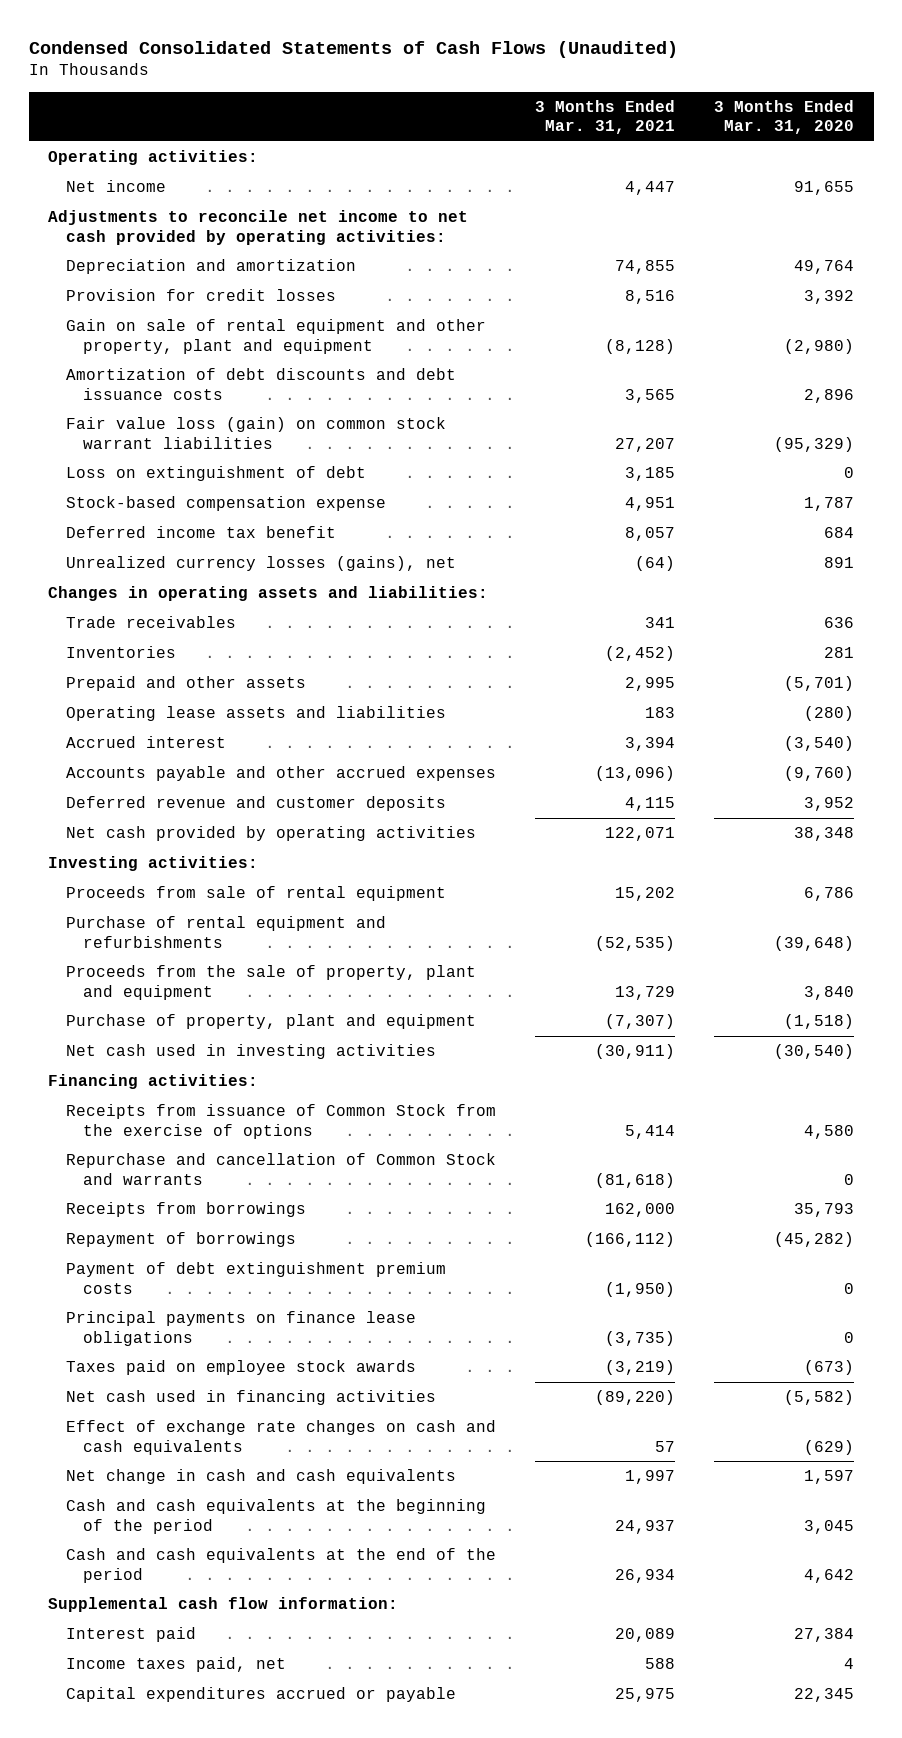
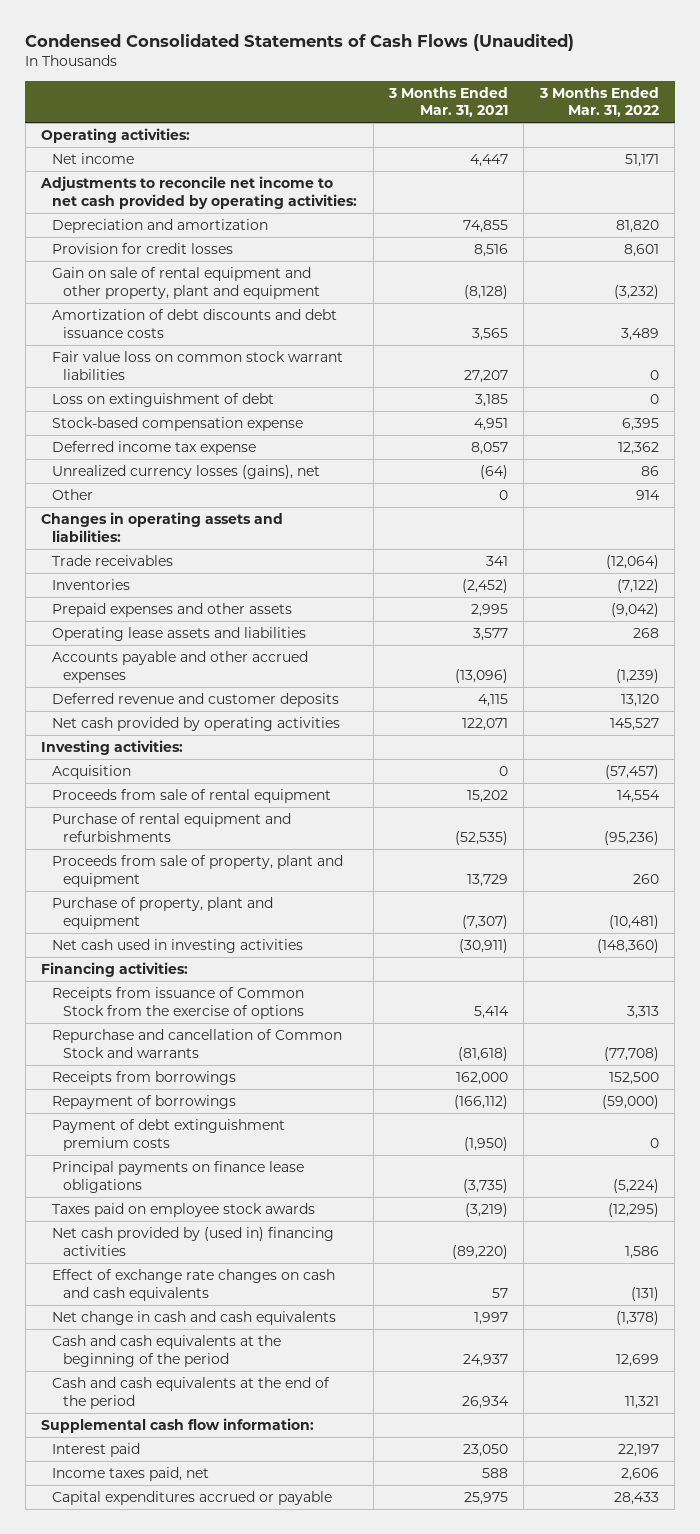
[714,99,855,135] 3 Months Ended Mar. 31, 2020 -> none
none -> [538,86,659,118] 3 Months Ended Mar. 31, 2022
[65,417,446,449] Fair value loss (gain) on common stock warrant liabilities -> [52,351,344,380] Fair value loss on common stock warrant liabilities
[65,526,336,539] Deferred income tax benefit -> [52,441,257,456] Deferred income tax expense
none -> [52,489,94,501] Other
[65,736,226,749] Accrued interest -> none
[65,676,306,692] Prepaid and other assets -> [52,603,293,618] Prepaid expenses and other assets
[644,707,675,719] 183 -> [473,628,509,642] 3,577
none -> [52,765,132,780] Acquisition
[65,965,476,1000] Proceeds from the sale of property, plant and equipment -> [52,855,344,887] Proceeds from sale of property, plant and equipment
[65,1390,436,1406] Net cash used in financing activities -> [52,1227,335,1256] Net cash provided by (used in) financing activities
[614,1628,675,1643] 20,089 -> [463,1444,509,1458] 23,050

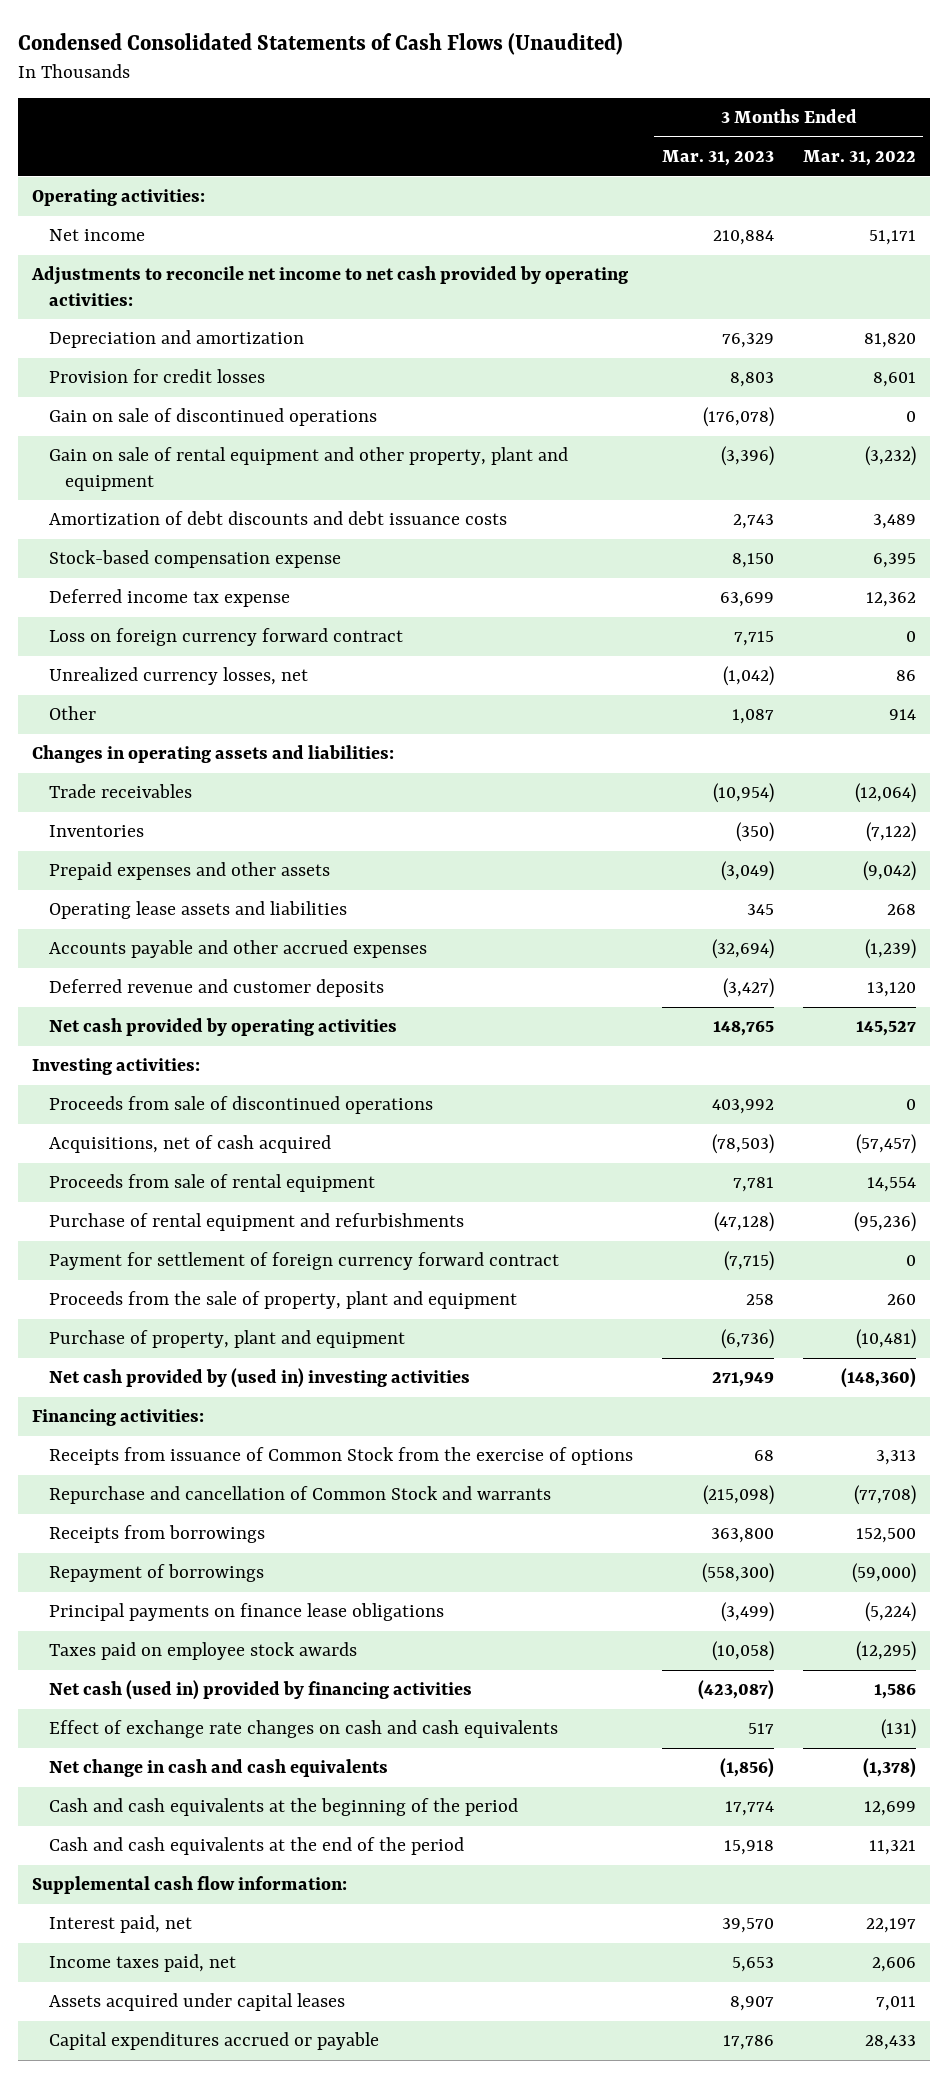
[388,86,509,118] 3 Months Ended Mar. 31, 2021 -> none
none -> [661,150,774,167] Mar. 31, 2023
none -> [48,408,377,427] Gain on sale of discontinued operations
[52,351,344,380] Fair value loss on common stock warrant liabilities -> none
[52,393,275,408] Loss on extinguishment of debt -> none
none -> [48,628,403,647] Loss on foreign currency forward contract
[52,465,321,480] Unrealized currency losses (gains), net -> [48,667,308,686] Unrealized currency losses, net
none -> [48,1096,433,1115] Proceeds from sale of discontinued operations
[52,765,132,780] Acquisition -> [48,1135,331,1154] Acquisitions, net of cash acquired
none -> [48,1252,559,1271] Payment for settlement of foreign currency forward contract
[52,855,344,887] Proceeds from sale of property, plant and equipment -> [48,1291,517,1310] Proceeds from the sale of property, plant and equipment
[52,939,304,954] Net cash used in investing activities -> [48,1368,470,1389] Net cash provided by (used in) investing activities
[52,1119,286,1151] Payment of debt extinguishment premium costs -> none
[52,1227,335,1256] Net cash provided by (used in) financing activities -> [48,1680,472,1701] Net cash (used in) provided by financing activities
[52,1443,141,1458] Interest paid -> [48,1915,192,1934] Interest paid, net
none -> [48,1993,345,2012] Assets acquired under capital leases

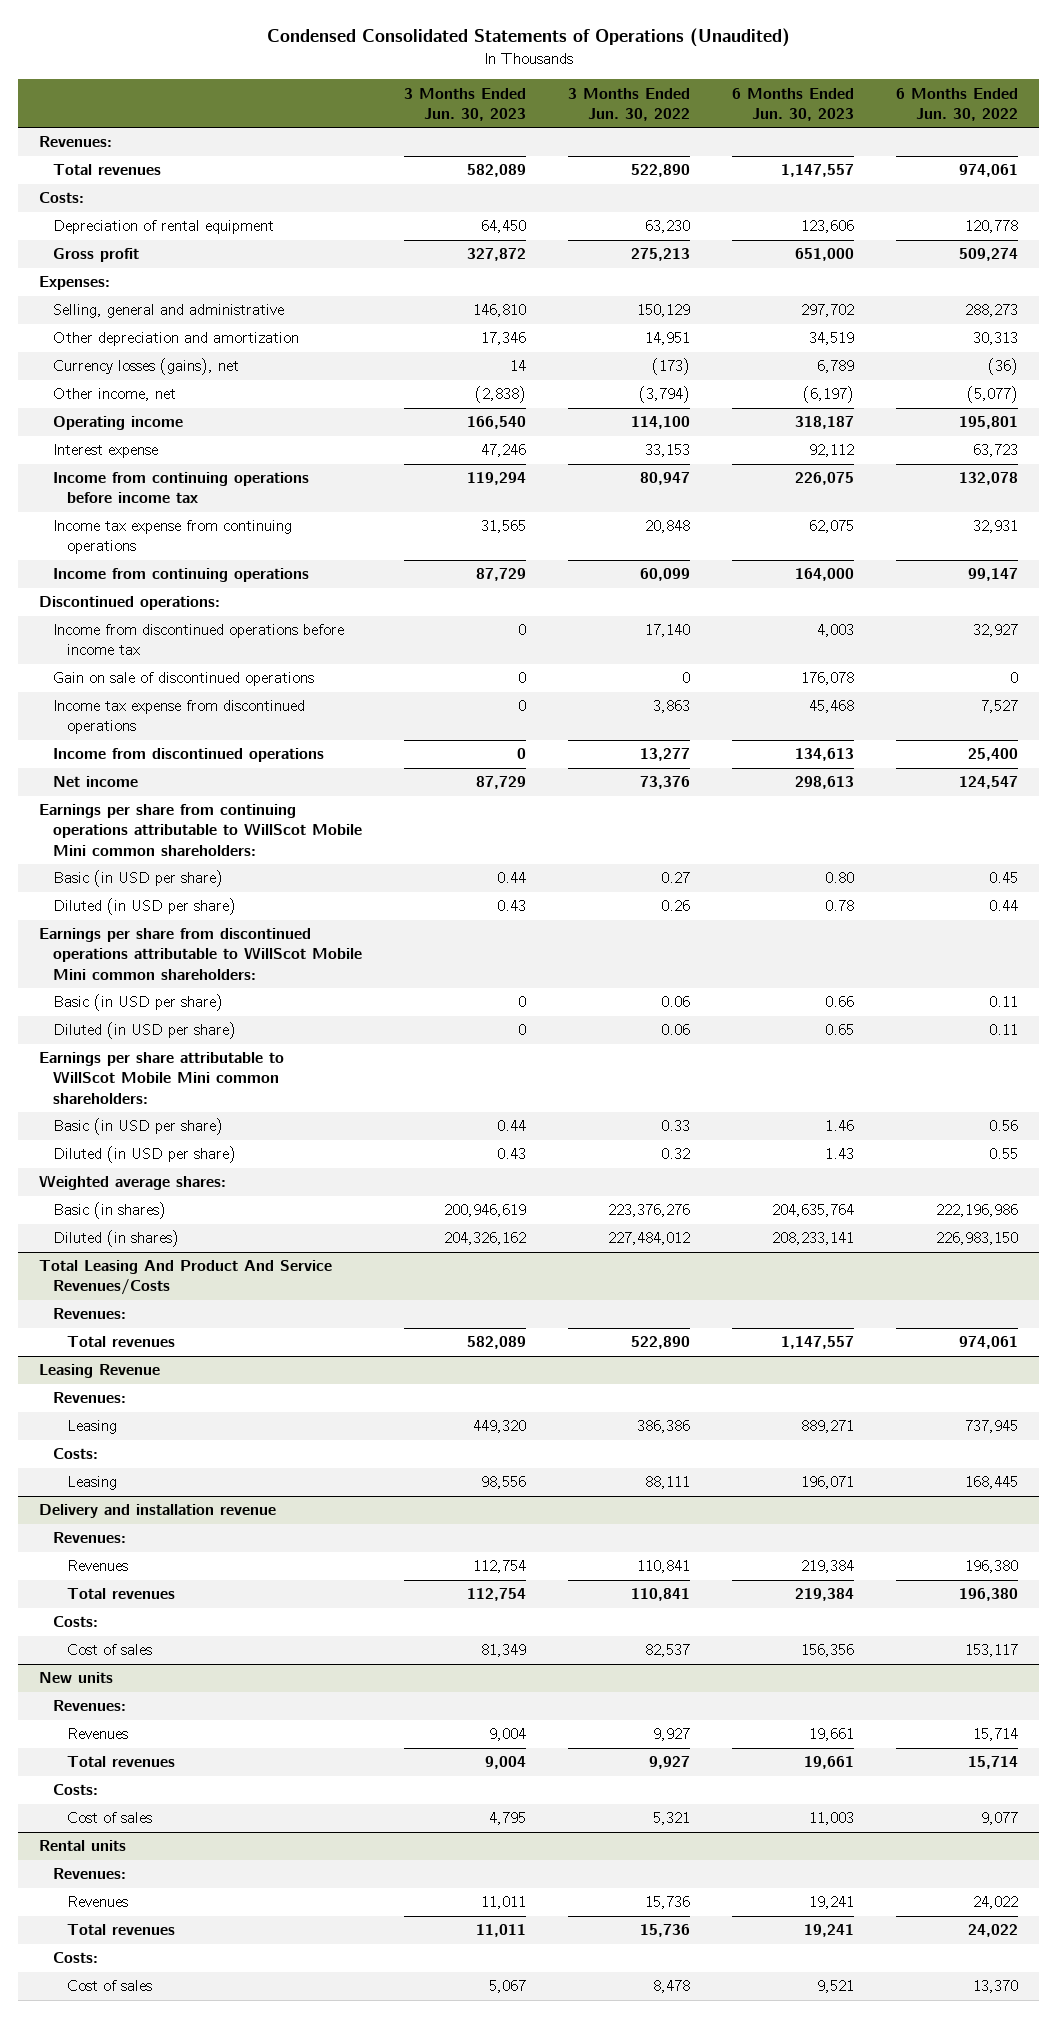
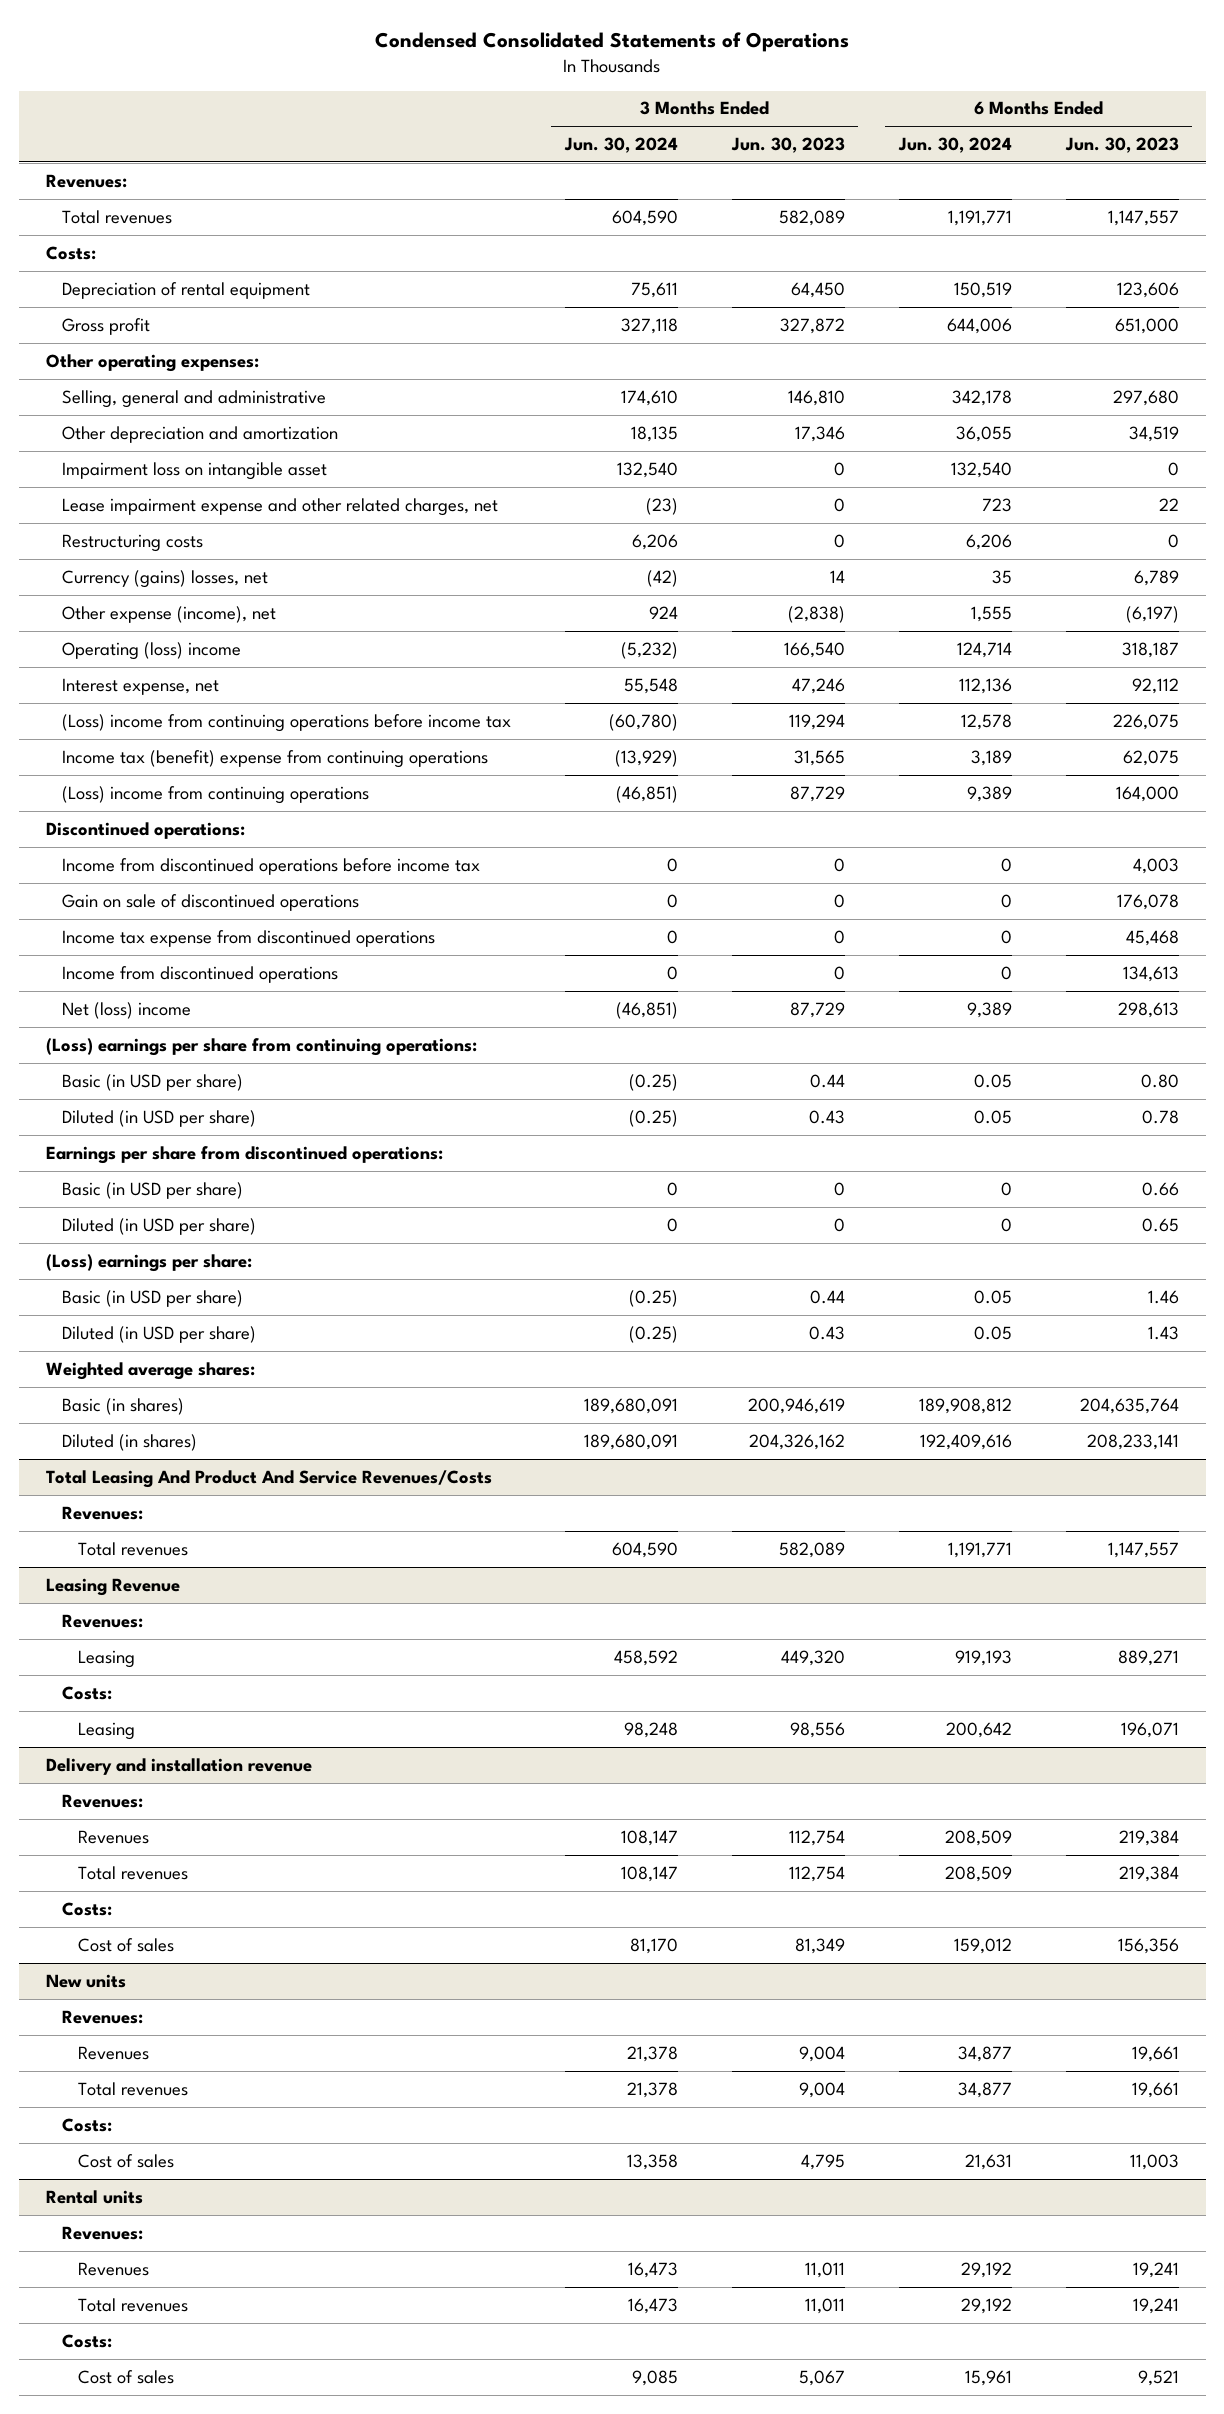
[266,28,790,48] Condensed Consolidated Statements of Operations (Unaudited) -> [375,32,850,53] Condensed Consolidated Statements of Operations
[567,87,690,121] 3 Months Ended Jun. 30, 2022 -> none
[895,87,1018,121] 6 Months Ended Jun. 30, 2022 -> none
none -> [563,137,678,154] Jun. 30, 2024
none -> [897,137,1012,154] Jun. 30, 2024
[39,276,111,291] Expenses: -> [45,353,259,372] Other operating expenses:
[800,304,854,318] 297,702 -> [1112,389,1179,406] 297,680
none -> [61,461,327,480] Impairment loss on intangible asset
none -> [61,497,498,516] Lease impairment expense and other related charges, net
none -> [61,533,203,552] Restructuring costs
[53,358,240,376] Currency losses (gains), net -> [61,569,268,588] Currency (gains) losses, net
[53,388,177,402] Other income, net -> [61,605,276,623] Other expense (income), net
[53,416,184,431] Operating income -> [61,641,241,660] Operating (loss) income
[53,444,159,459] Interest expense -> [61,677,219,695] Interest expense, net
[53,472,310,504] Income from continuing operations before income tax -> [61,713,511,732] (Loss) income from continuing operations before income tax
[53,520,293,555] Income tax expense from continuing operations -> [61,749,488,768] Income tax (benefit) expense from continuing operations
[53,568,310,583] Income from continuing operations -> [61,785,369,804] (Loss) income from continuing operations
[53,776,139,788] Net income -> [61,1001,191,1019] Net (loss) income
[39,804,363,856] Earnings per share from continuing operations attributable to WillScot Mobile Mini common shareholders: -> [45,1037,477,1056] (Loss) earnings per share from continuing operations:
[39,928,363,980] Earnings per share from discontinued operations attributable to WillScot Mobile Mini common shareholders: -> [45,1145,443,1164] Earnings per share from discontinued operations:
[39,1052,285,1104] Earnings per share attributable to WillScot Mobile Mini common shareholders: -> [45,1253,252,1272] (Loss) earnings per share:

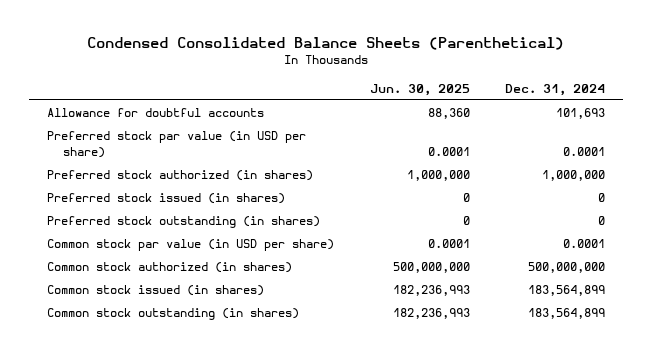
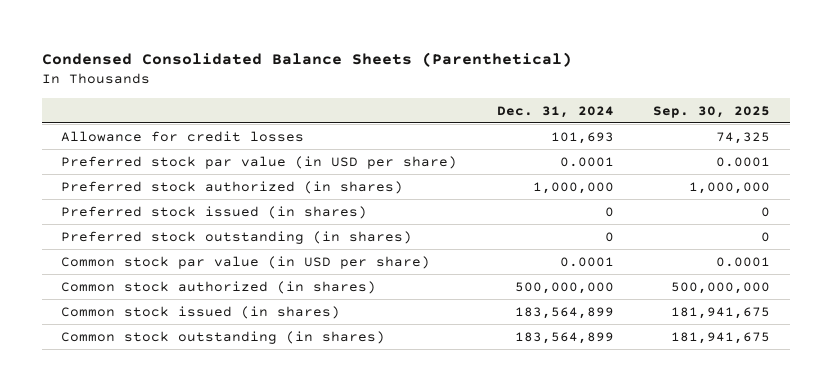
[369,83,470,96] Jun. 30, 2025 -> none
none -> [653,105,771,118] Sep. 30, 2025
[46,108,264,118] Allowance for doubtful accounts -> [61,130,305,142] Allowance for credit losses

